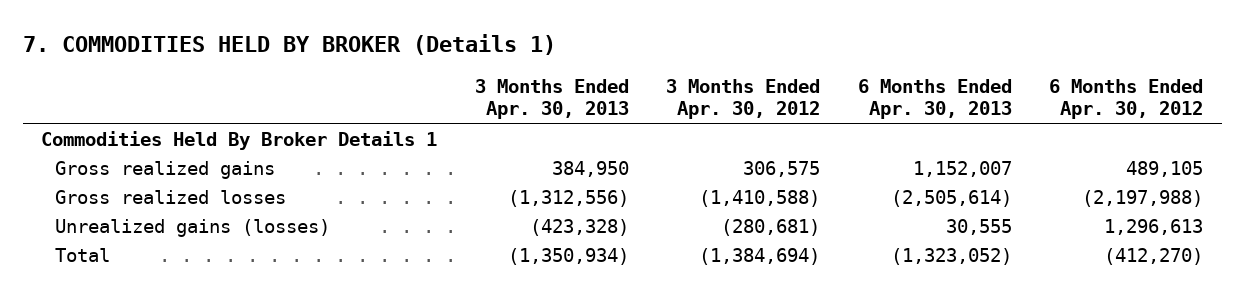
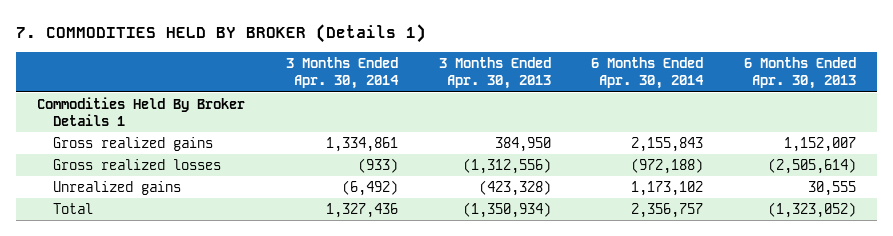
[666,78,821,120] 3 Months Ended Apr. 30, 2012 -> none
[1048,78,1203,120] 6 Months Ended Apr. 30, 2012 -> none
none -> [285,57,399,90] 3 Months Ended Apr. 30, 2014
none -> [591,57,705,90] 6 Months Ended Apr. 30, 2014
[55,218,331,237] Unrealized gains (losses) -> [53,181,182,196] Unrealized gains

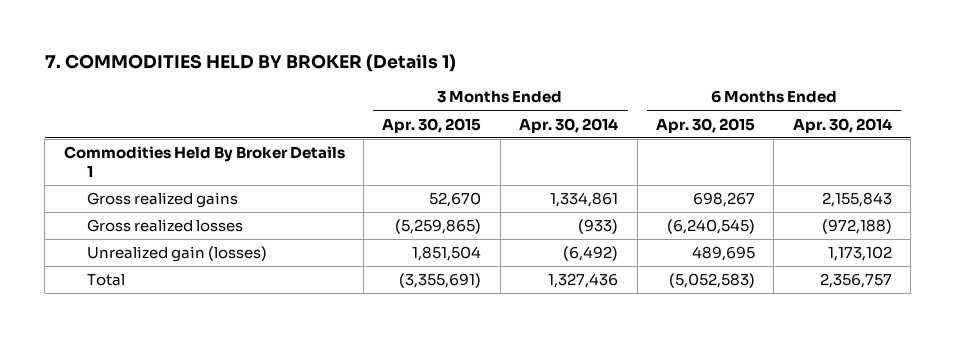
[438,57,551,90] 3 Months Ended Apr. 30, 2013 -> none
[744,57,857,90] 6 Months Ended Apr. 30, 2013 -> none
none -> [382,117,482,133] Apr. 30, 2015
none -> [655,117,755,133] Apr. 30, 2015
[53,181,182,196] Unrealized gains -> [86,246,267,263] Unrealized gain (losses)

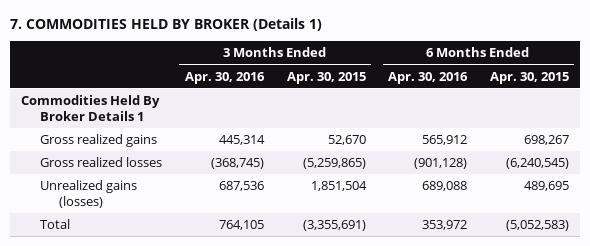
[519,117,619,133] Apr. 30, 2014 -> none
[792,117,892,133] Apr. 30, 2014 -> none
none -> [184,71,265,84] Apr. 30, 2016
none -> [388,71,469,84] Apr. 30, 2016
[86,246,267,263] Unrealized gain (losses) -> [40,179,138,208] Unrealized gains (losses)

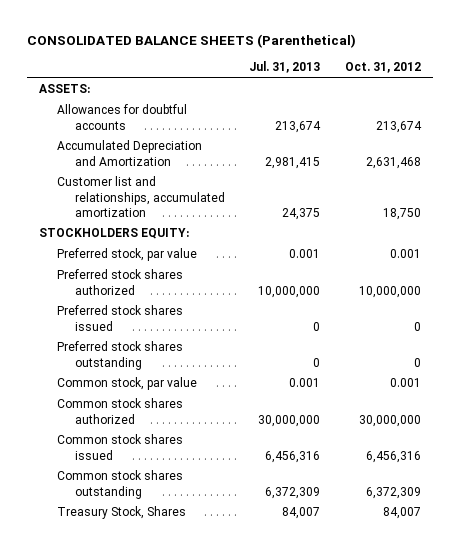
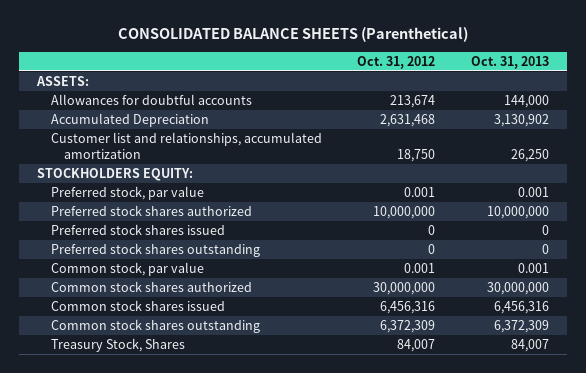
[249,61,321,74] Jul. 31, 2013 -> none
none -> [470,55,549,69] Oct. 31, 2013
[56,140,202,166] Accumulated Depreciation and Amortization -> [50,113,209,128] Accumulated Depreciation

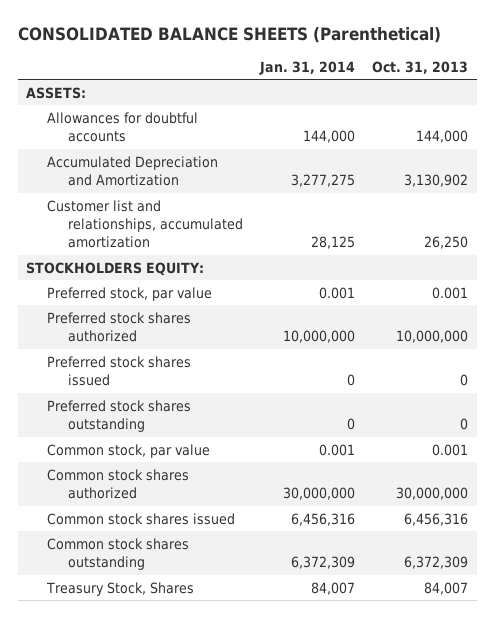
[357,55,436,69] Oct. 31, 2012 -> none
none -> [258,60,355,75] Jan. 31, 2014
[50,113,209,128] Accumulated Depreciation -> [46,155,218,187] Accumulated Depreciation and Amortization

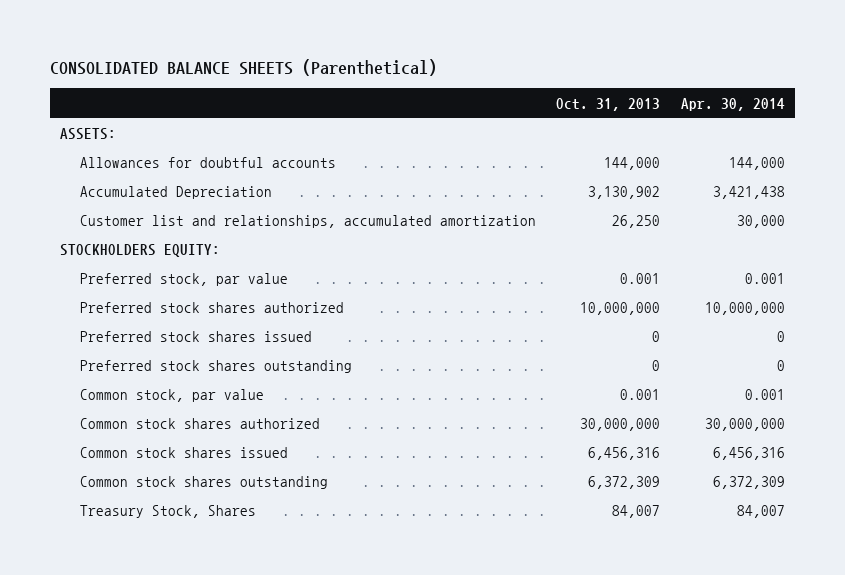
[258,60,355,75] Jan. 31, 2014 -> none
none -> [680,97,785,111] Apr. 30, 2014
[46,155,218,187] Accumulated Depreciation and Amortization -> [79,186,272,200] Accumulated Depreciation

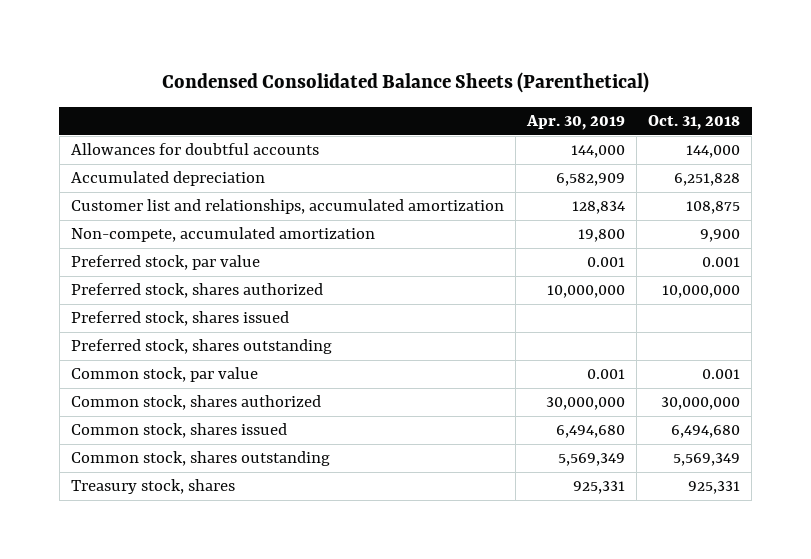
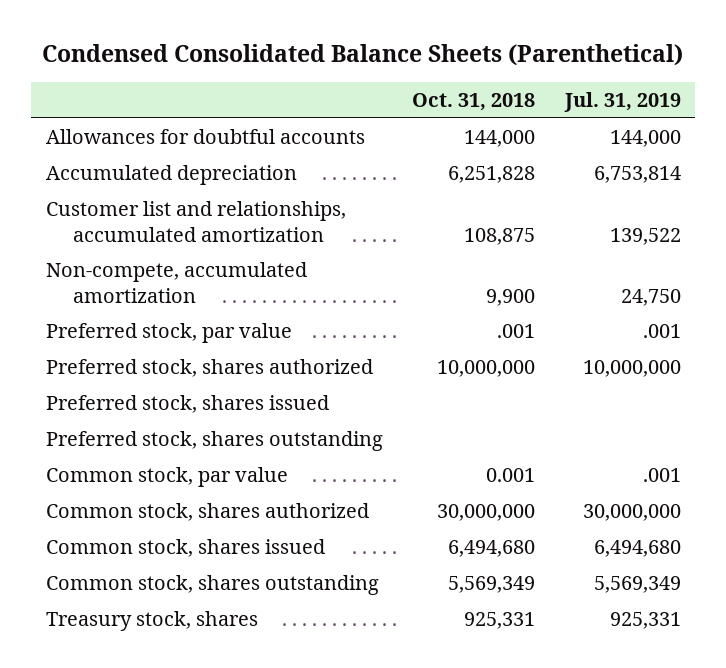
[526,115,626,131] Apr. 30, 2019 -> none
none -> [563,91,681,112] Jul. 31, 2019
[702,257,741,268] 0.001 -> [497,324,536,339] .001

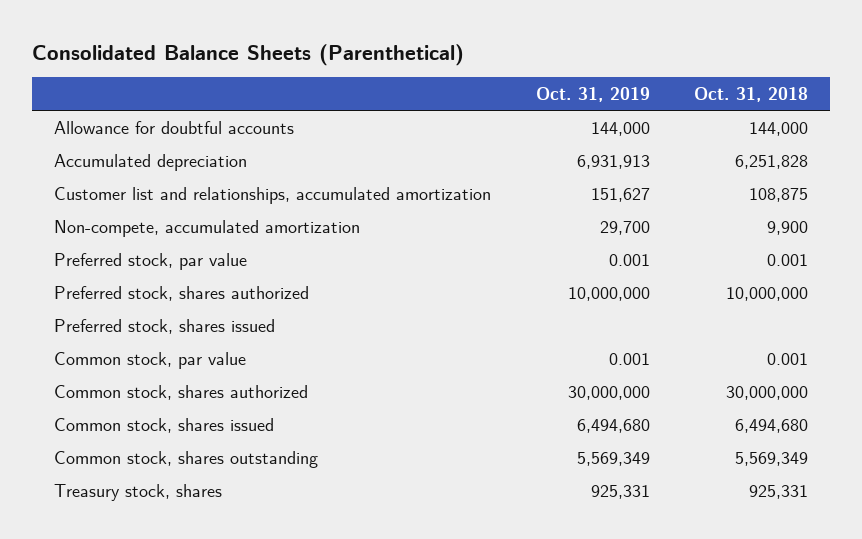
[42,43,684,66] Condensed Consolidated Balance Sheets (Parenthetical) -> [31,43,464,66] Consolidated Balance Sheets (Parenthetical)
[563,91,681,112] Jul. 31, 2019 -> none
none -> [535,87,650,103] Oct. 31, 2019
[45,129,365,145] Allowances for doubtful accounts -> [54,120,295,134] Allowance for doubtful accounts
[497,324,536,339] .001 -> [766,253,808,266] 0.001
[45,431,383,452] Preferred stock, shares outstanding -> none

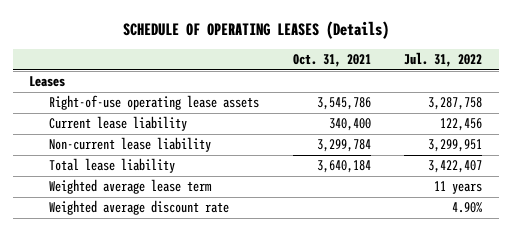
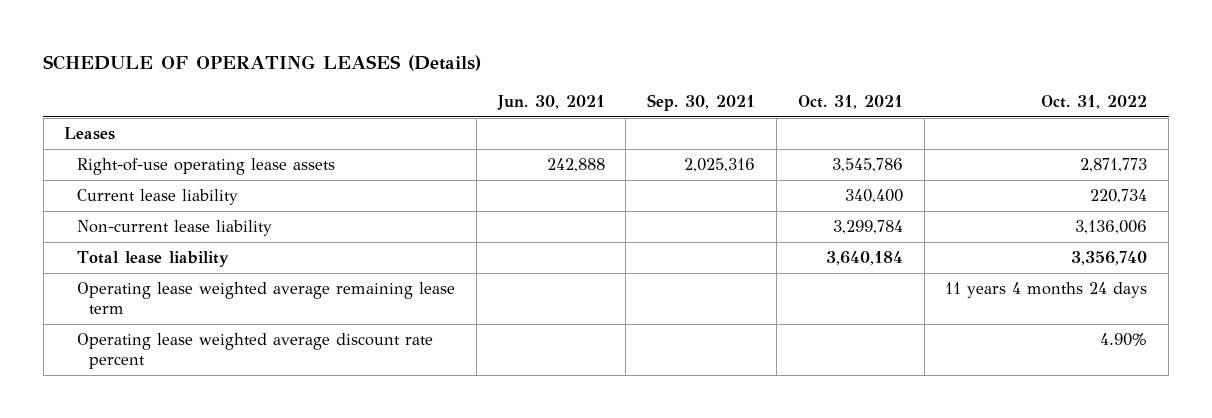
[404,52,483,68] Jul. 31, 2022 -> none
none -> [496,94,605,110] Jun. 30, 2021
none -> [647,93,756,111] Sep. 30, 2021
none -> [1041,94,1148,109] Oct. 31, 2022
[48,179,212,195] Weighted average lease term -> [76,282,455,315] Operating lease weighted average remaining lease term
[48,200,229,216] Weighted average discount rate -> [76,333,433,370] Operating lease weighted average discount rate percent

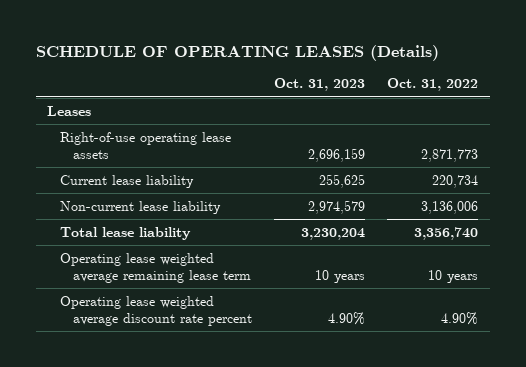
[496,94,605,110] Jun. 30, 2021 -> none
[647,93,756,111] Sep. 30, 2021 -> none
[797,94,903,109] Oct. 31, 2021 -> none
none -> [274,78,366,92] Oct. 31, 2023
[945,282,1148,299] 11 years 4 months 24 days -> [428,269,479,283] 10 years

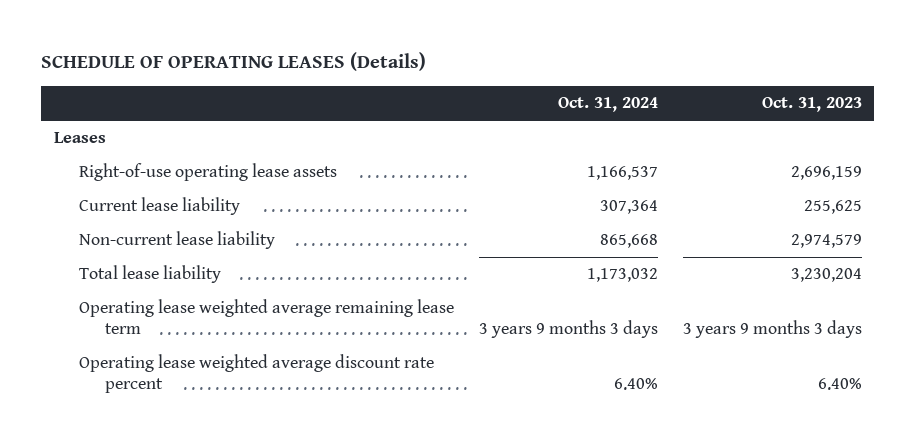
[387,78,479,92] Oct. 31, 2022 -> none
none -> [558,97,659,113] Oct. 31, 2024
[315,269,366,283] 10 years -> [682,320,862,339] 3 years 9 months 3 days
[328,311,366,325] 4.90% -> [817,378,862,391] 6.40%

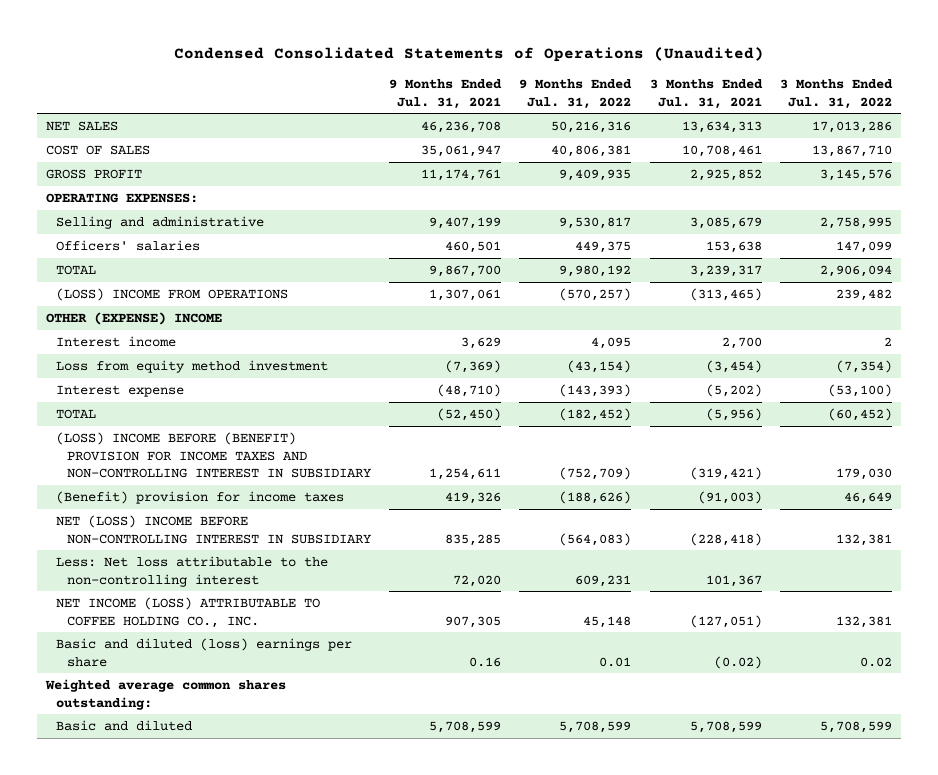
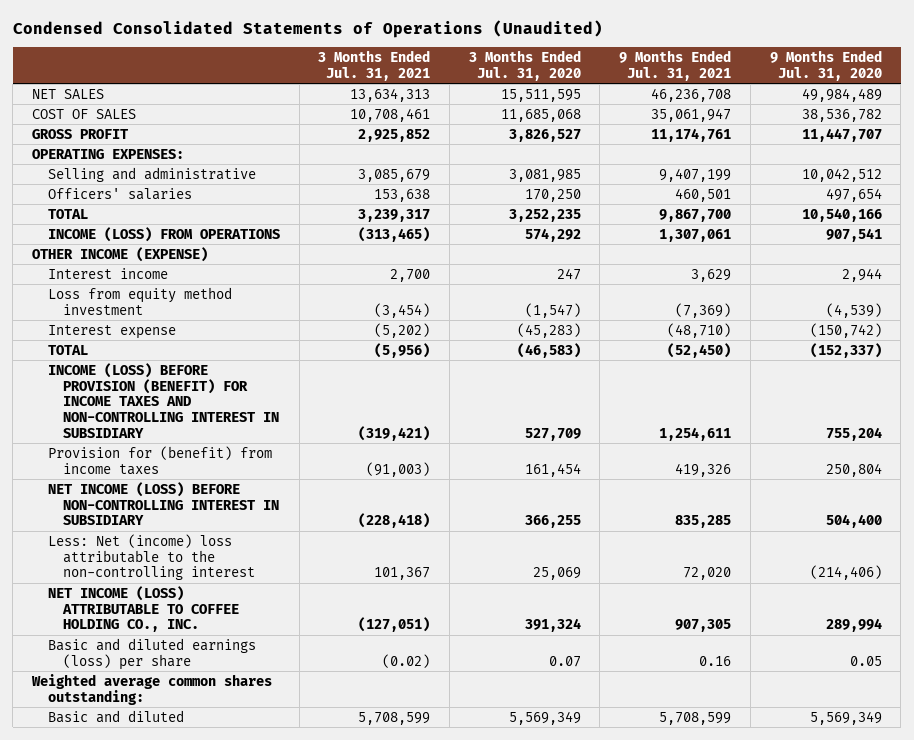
[519,78,633,109] 9 Months Ended Jul. 31, 2022 -> none
[779,78,893,109] 3 Months Ended Jul. 31, 2022 -> none
none -> [468,49,581,81] 3 Months Ended Jul. 31, 2020
none -> [769,49,882,81] 9 Months Ended Jul. 31, 2020
[56,287,289,301] (LOSS) INCOME FROM OPERATIONS -> [47,226,280,242] INCOME (LOSS) FROM OPERATIONS
[45,311,222,325] OTHER (EXPENSE) INCOME -> [32,246,209,262] OTHER INCOME (EXPENSE)
[56,431,371,479] (LOSS) INCOME BEFORE (BENEFIT) PROVISION FOR INCOME TAXES AND NON-CONTROLLING INTEREST IN SUBSIDIARY -> [47,362,280,438] INCOME (LOSS) BEFORE PROVISION (BENEFIT) FOR INCOME TAXES AND NON-CONTROLLING INTEREST IN SUBSIDIARY
[56,490,345,504] (Benefit) provision for income taxes -> [47,445,272,475] Provision for (benefit) from income taxes
[56,514,371,544] NET (LOSS) INCOME BEFORE NON-CONTROLLING INTEREST IN SUBSIDIARY -> [47,481,280,526] NET INCOME (LOSS) BEFORE NON-CONTROLLING INTEREST IN SUBSIDIARY
[56,555,329,587] Less: Net loss attributable to the non-controlling interest -> [47,533,256,581] Less: Net (income) loss attributable to the non-controlling interest
[56,637,353,667] Basic and diluted (loss) earnings per share -> [47,637,256,670] Basic and diluted earnings (loss) per share

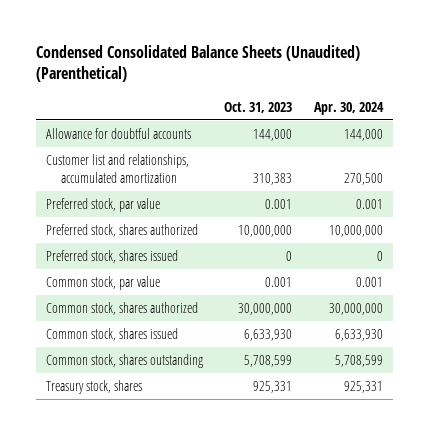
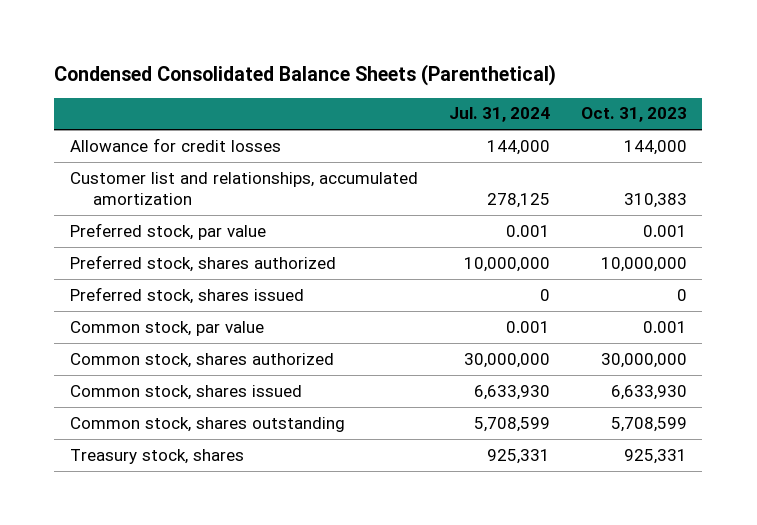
[35,44,360,83] Condensed Consolidated Balance Sheets (Unaudited) (Parenthetical) -> [54,63,557,86] Condensed Consolidated Balance Sheets (Parenthetical)
[313,101,384,115] Apr. 30, 2024 -> none
none -> [448,107,550,123] Jul. 31, 2024
[46,128,192,140] Allowance for doubtful accounts -> [69,137,281,152] Allowance for credit losses

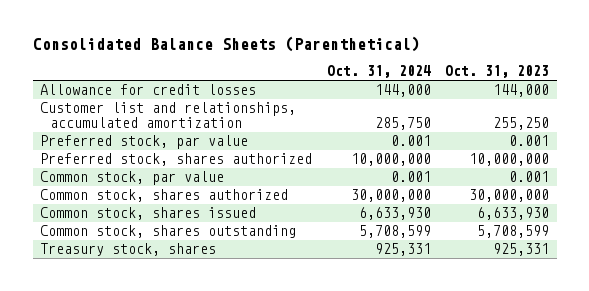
[54,63,557,86] Condensed Consolidated Balance Sheets (Parenthetical) -> [32,36,420,53] Consolidated Balance Sheets (Parenthetical)
[448,107,550,123] Jul. 31, 2024 -> none
none -> [326,65,431,79] Oct. 31, 2024
[623,193,687,209] 310,383 -> [493,116,550,130] 255,250
[69,286,304,304] Preferred stock, shares issued -> none

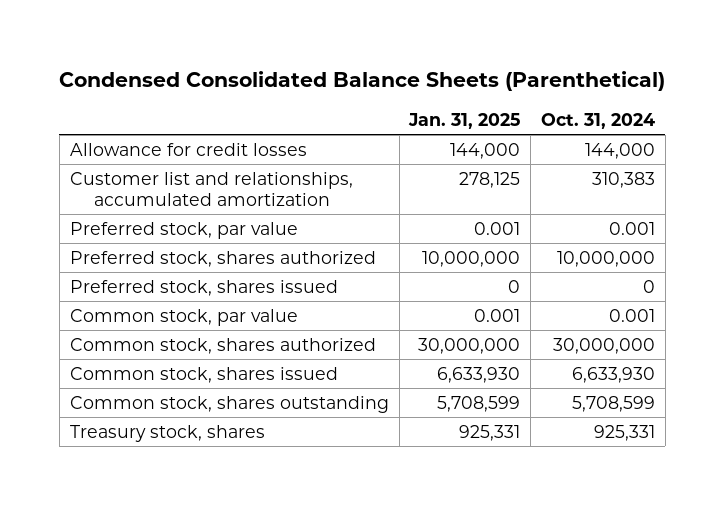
[32,36,420,53] Consolidated Balance Sheets (Parenthetical) -> [59,70,666,91] Condensed Consolidated Balance Sheets (Parenthetical)
[445,65,550,79] Oct. 31, 2023 -> none
none -> [408,112,521,129] Jan. 31, 2025
[374,116,431,130] 285,750 -> [592,171,656,188] 310,383
none -> [69,279,338,296] Preferred stock, shares issued

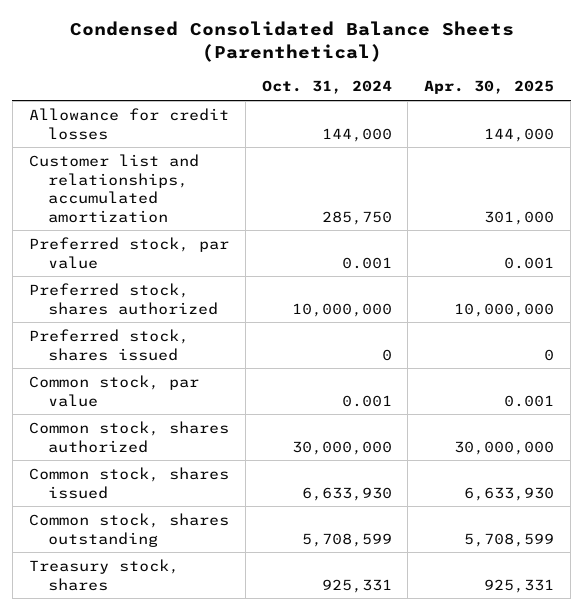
[408,112,521,129] Jan. 31, 2025 -> none
none -> [424,80,555,95] Apr. 30, 2025
[592,171,656,188] 310,383 -> [321,210,392,225] 285,750

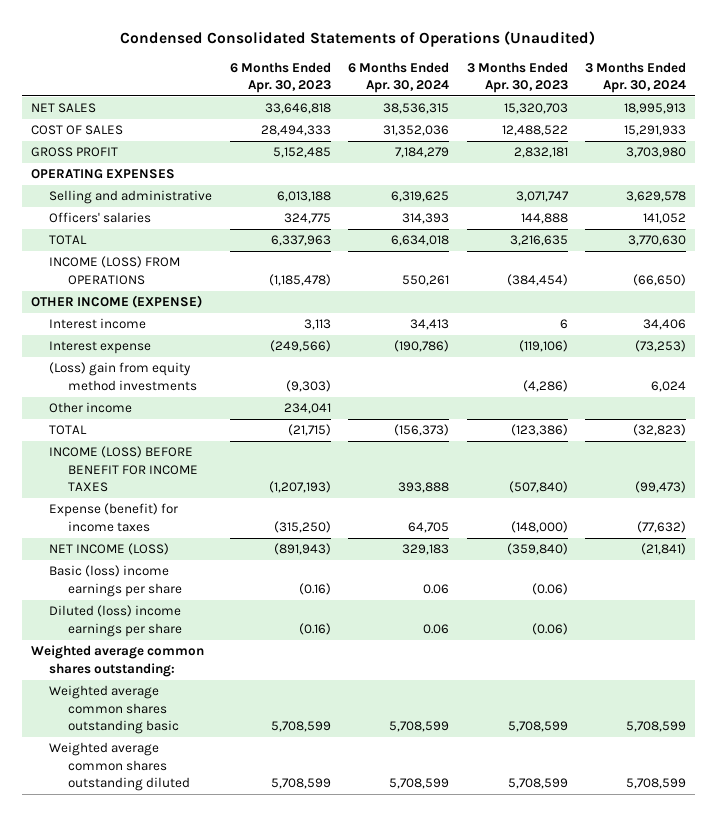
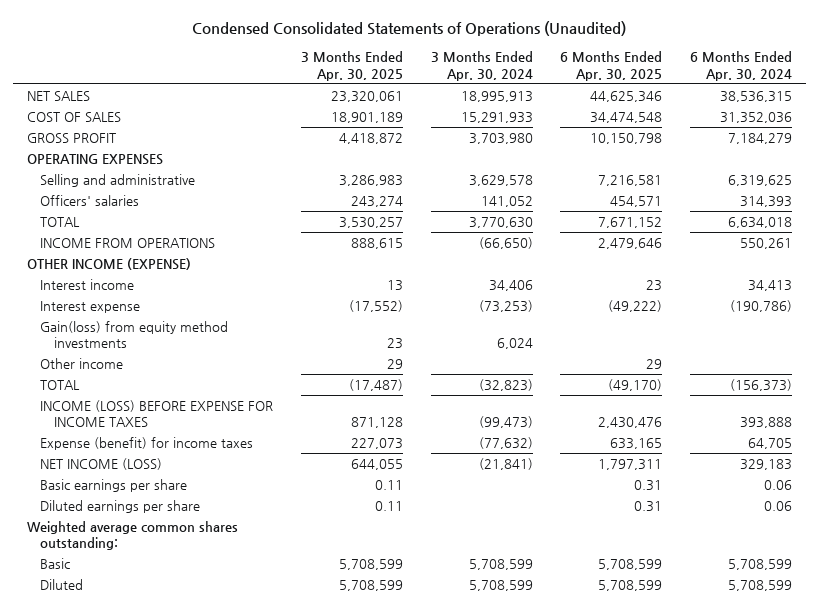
[229,61,331,93] 6 Months Ended Apr. 30, 2023 -> none
[466,61,568,93] 3 Months Ended Apr. 30, 2023 -> none
none -> [301,51,404,81] 3 Months Ended Apr. 30, 2025
none -> [560,51,663,81] 6 Months Ended Apr. 30, 2025
[49,256,181,285] INCOME (LOSS) FROM OPERATIONS -> [40,237,216,248] INCOME FROM OPERATIONS
[49,362,197,391] (Loss) gain from equity method investments -> [40,320,229,349] Gain(loss) from equity method investments
[49,446,198,492] INCOME (LOSS) BEFORE BENEFIT FOR INCOME TAXES -> [40,399,274,428] INCOME (LOSS) BEFORE EXPENSE FOR INCOME TAXES
[49,565,182,597] Basic (loss) income earnings per share -> [40,478,188,492] Basic earnings per share
[49,605,182,637] Diluted (loss) income earnings per share -> [40,499,201,513] Diluted earnings per share
[49,685,179,734] Weighted average common shares outstanding basic -> [40,557,71,569] Basic
[49,742,190,791] Weighted average common shares outstanding diluted -> [40,578,84,590] Diluted

